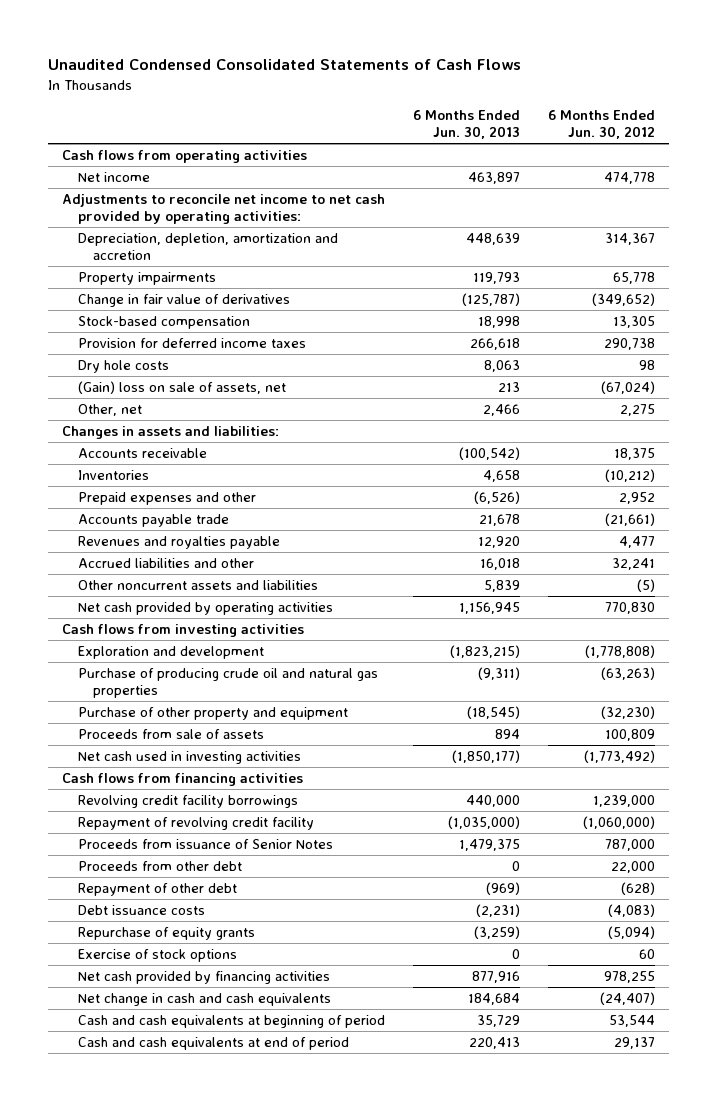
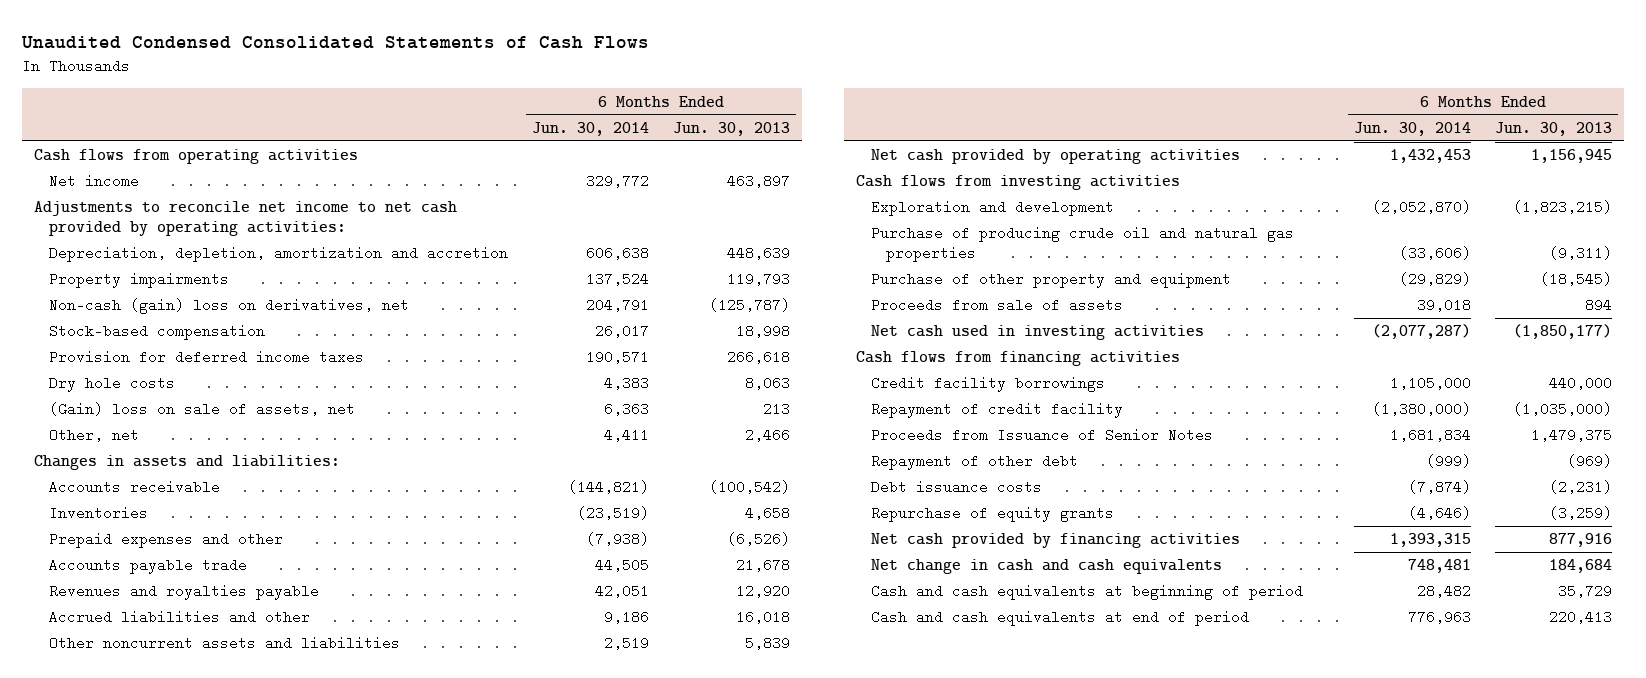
[548,109,656,139] 6 Months Ended Jun. 30, 2012 -> none
none -> [531,121,649,136] Jun. 30, 2014
[77,294,290,308] Change in fair value of derivatives -> [48,298,409,315] Non-cash (gain) loss on derivatives, net
[77,861,242,872] Proceeds from other debt -> none
[77,795,298,809] Revolving credit facility borrowings -> [870,376,1105,393] Credit facility borrowings
[77,817,314,831] Repayment of revolving credit facility -> [870,402,1123,419] Repayment of credit facility
[77,839,333,850] Proceeds from issuance of Senior Notes -> [870,428,1213,443] Proceeds from Issuance of Senior Notes
[77,949,237,963] Exercise of stock options -> none

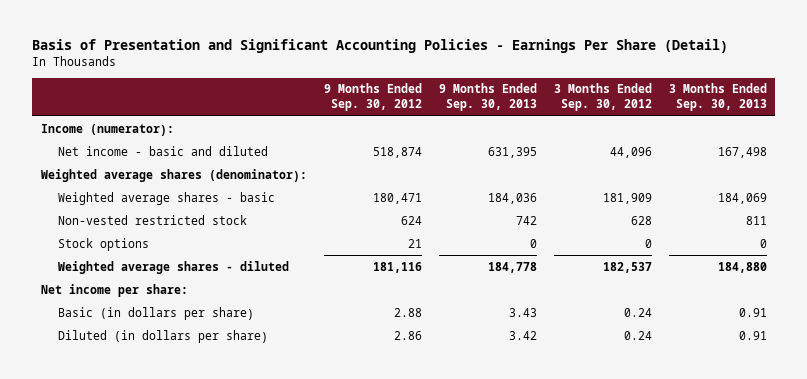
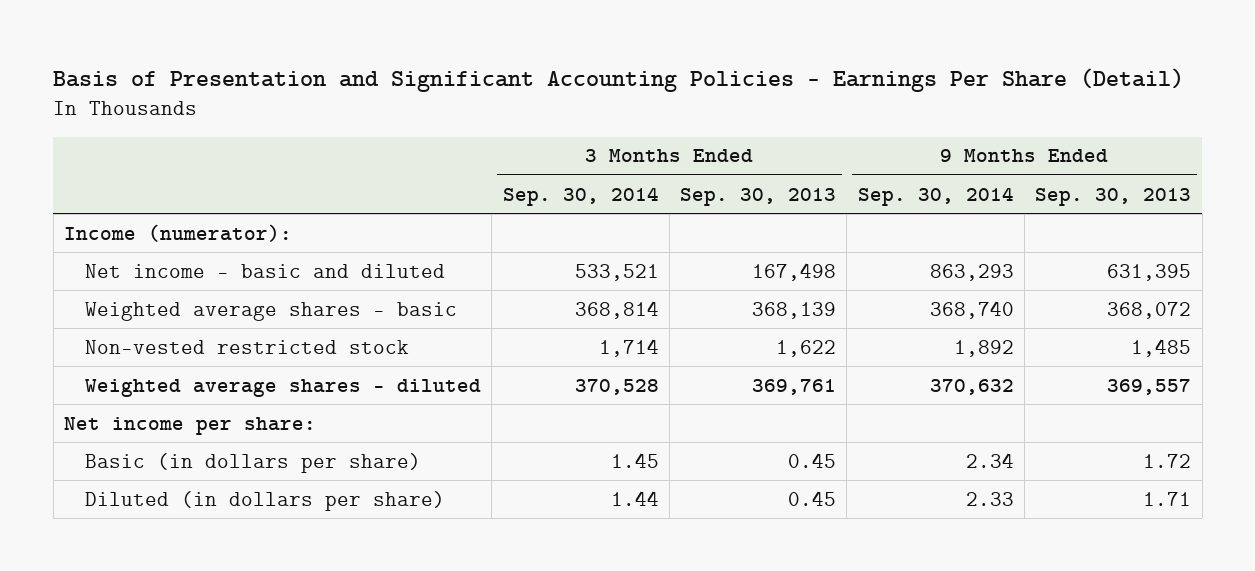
[323,83,422,112] 9 Months Ended Sep. 30, 2012 -> none
[553,83,652,112] 3 Months Ended Sep. 30, 2012 -> none
none -> [502,186,659,206] Sep. 30, 2014
none -> [857,186,1014,206] Sep. 30, 2014
[40,168,307,182] Weighted average shares (denominator): -> none
[58,237,150,251] Stock options -> none
[487,192,537,204] 184,036 -> [1107,301,1192,319] 368,072
[717,192,767,204] 184,069 -> [752,301,837,319] 368,139
[515,215,537,225] 742 -> [1131,338,1192,357] 1,485
[745,215,767,225] 811 -> [776,339,837,357] 1,622
[487,261,537,273] 184,778 -> [1107,378,1192,395] 369,557
[717,261,767,273] 184,880 -> [752,378,837,395] 369,761
[508,307,537,317] 3.43 -> [1143,453,1192,468] 1.72
[738,307,767,317] 0.91 -> [788,452,837,468] 0.45
[508,330,537,340] 3.42 -> [1143,491,1192,506] 1.71
[738,330,767,340] 0.91 -> [788,490,837,506] 0.45

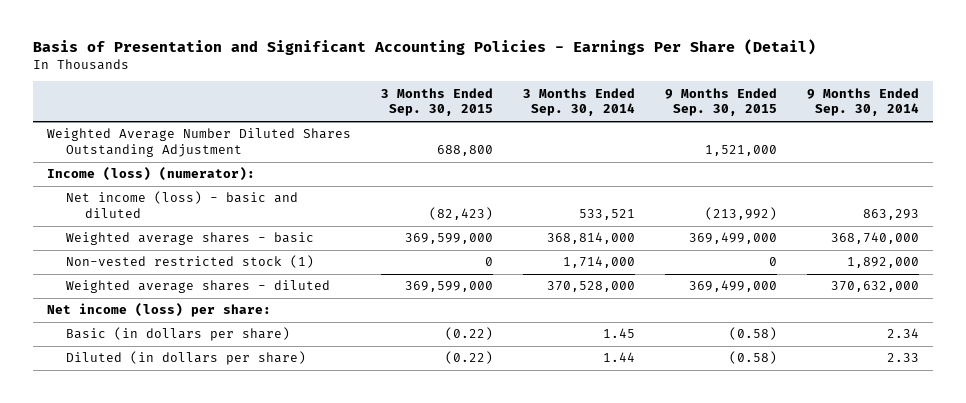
[680,187,837,206] Sep. 30, 2013 -> none
[1035,187,1192,206] Sep. 30, 2013 -> none
none -> [381,87,494,117] 3 Months Ended Sep. 30, 2015
none -> [664,87,777,117] 9 Months Ended Sep. 30, 2015
none -> [47,128,352,158] Weighted Average Number Diluted Shares Outstanding Adjustment
[63,223,292,242] Income (numerator): -> [47,167,256,182] Income (loss) (numerator):
[85,263,446,278] Net income - basic and diluted -> [66,191,299,219] Net income (loss) - basic and diluted
[574,300,659,319] 368,814 -> [547,232,636,245] 368,814,000
[929,300,1014,319] 368,740 -> [830,232,919,245] 368,740,000
[85,339,410,354] Non-vested restricted stock -> [66,255,315,269] Non-vested restricted stock (1)
[598,338,659,357] 1,714 -> [563,256,636,269] 1,714,000
[953,339,1014,357] 1,892 -> [846,257,919,269] 1,892,000
[574,378,659,395] 370,528 -> [547,281,636,293] 370,528,000
[929,378,1014,395] 370,632 -> [830,281,919,293] 370,632,000
[63,416,316,435] Net income per share: -> [47,303,272,318] Net income (loss) per share:

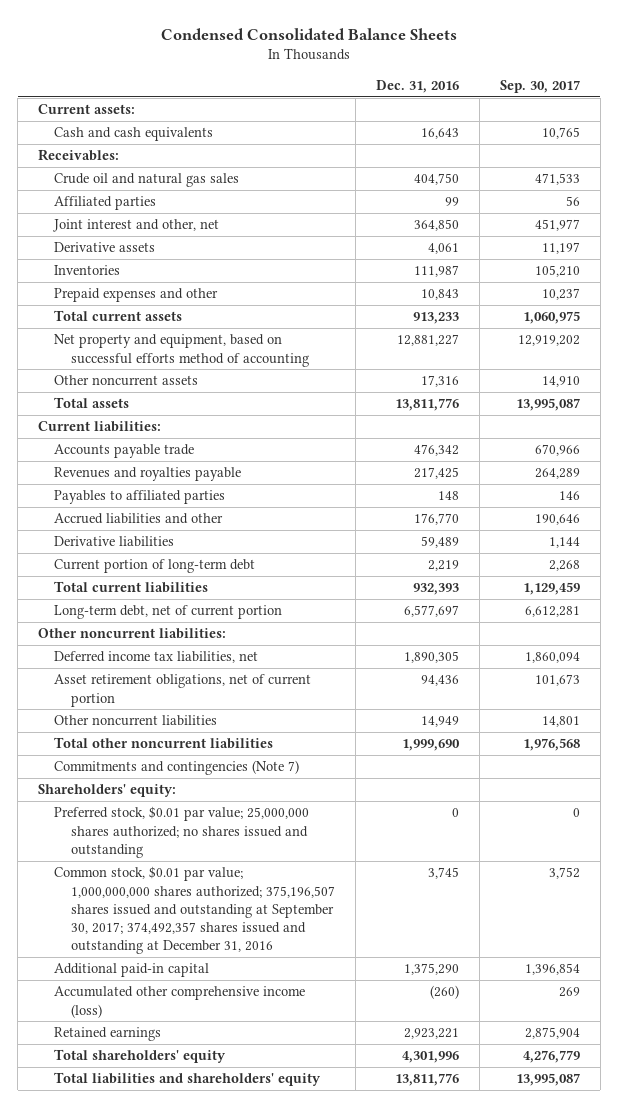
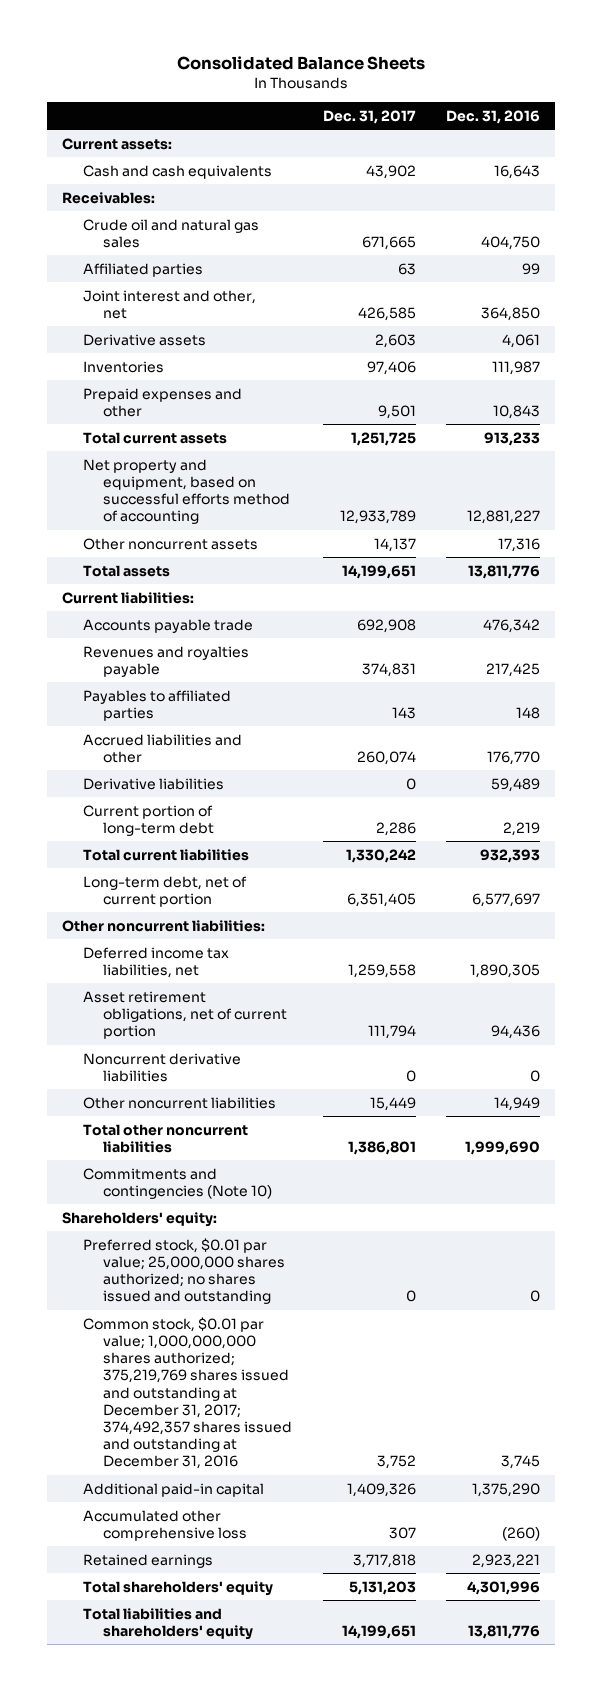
[160,28,457,41] Condensed Consolidated Balance Sheets -> [177,55,426,70] Consolidated Balance Sheets
[499,79,580,93] Sep. 30, 2017 -> none
none -> [322,109,416,124] Dec. 31, 2017
none -> [82,1052,241,1082] Noncurrent derivative liabilities
[54,760,300,776] Commitments and contingencies (Note 7) -> [82,1167,273,1199] Commitments and contingencies (Note 10)
[54,866,335,955] Common stock, $0.01 par value; 1,000,000,000 shares authorized; 375,196,507 shares issued and outstanding at September 30, 2017; 374,492,357 shares issued and outstanding at December 31, 2016 -> [82,1316,293,1470] Common stock, $0.01 par value; 1,000,000,000 shares authorized; 375,219,769 shares issued and outstanding at December 31, 2017; 374,492,357 shares issued and outstanding at December 31, 2016
[54,986,306,1018] Accumulated other comprehensive income (loss) -> [82,1509,248,1541] Accumulated other comprehensive loss

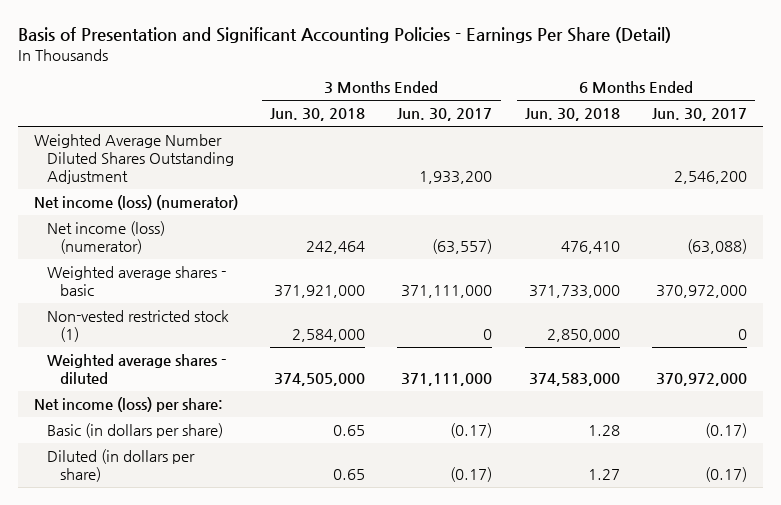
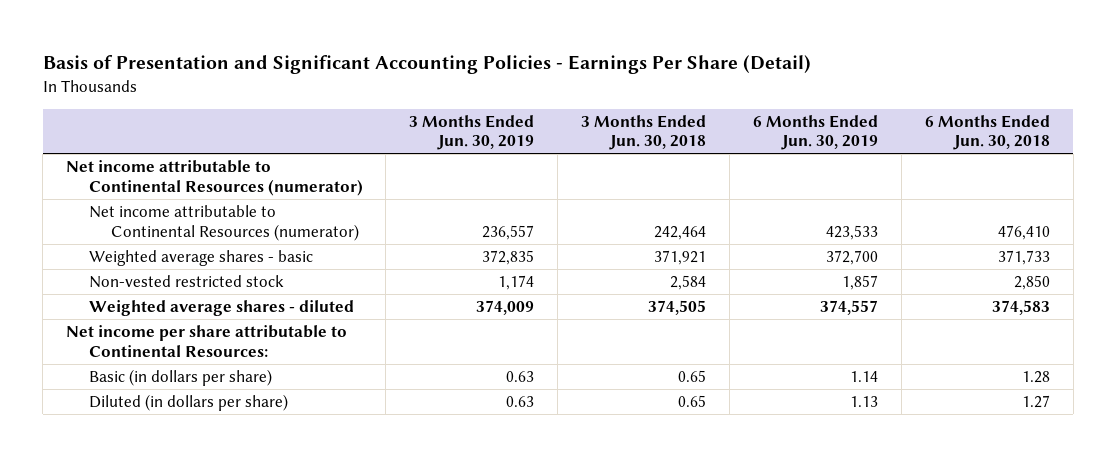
[397,108,493,122] Jun. 30, 2017 -> none
[652,108,748,122] Jun. 30, 2017 -> none
none -> [409,114,535,151] 3 Months Ended Jun. 30, 2019
none -> [752,114,878,151] 6 Months Ended Jun. 30, 2019
[33,134,235,185] Weighted Average Number Diluted Shares Outstanding Adjustment -> none
[33,195,238,211] Net income (loss) (numerator) -> [65,160,363,196] Net income attributable to Continental Resources (numerator)
[47,221,166,255] Net income (loss) (numerator) -> [88,205,360,241] Net income attributable to Continental Resources (numerator)
[274,285,366,299] 371,921,000 -> [654,250,707,266] 371,921
[528,285,620,299] 371,733,000 -> [997,250,1050,266] 371,733
[47,310,230,343] Non-vested restricted stock (1) -> [88,275,284,289] Non-vested restricted stock
[292,329,366,343] 2,584,000 -> [670,275,707,291] 2,584
[546,329,620,343] 2,850,000 -> [1013,275,1050,291] 2,850
[274,373,366,387] 374,505,000 -> [648,300,707,316] 374,505
[528,373,620,387] 374,583,000 -> [991,300,1050,316] 374,583
[33,397,223,413] Net income (loss) per share: -> [65,325,347,357] Net income per share attributable to Continental Resources:

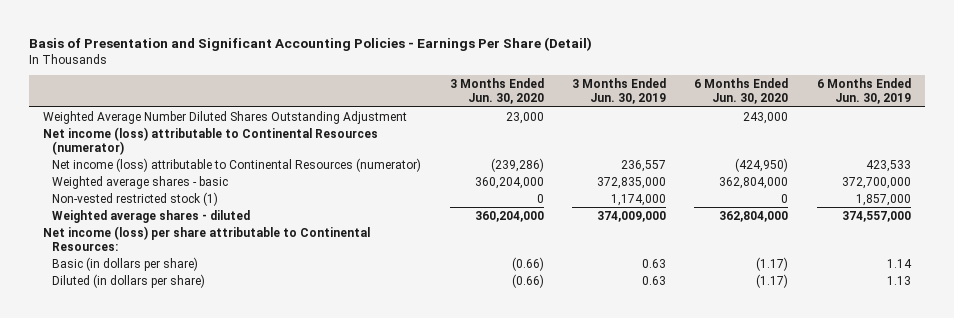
[581,114,707,151] 3 Months Ended Jun. 30, 2018 -> none
[924,114,1050,151] 6 Months Ended Jun. 30, 2018 -> none
none -> [449,78,544,105] 3 Months Ended Jun. 30, 2020
none -> [694,78,789,105] 6 Months Ended Jun. 30, 2020
none -> [43,110,408,124] Weighted Average Number Diluted Shares Outstanding Adjustment
[65,160,363,196] Net income attributable to Continental Resources (numerator) -> [43,126,379,155] Net income (loss) attributable to Continental Resources (numerator)
[88,205,360,241] Net income attributable to Continental Resources (numerator) -> [52,157,422,172] Net income (loss) attributable to Continental Resources (numerator)
[482,250,535,266] 372,835 -> [596,176,666,189] 372,835,000
[825,250,878,266] 372,700 -> [841,176,911,189] 372,700,000
[88,275,284,289] Non-vested restricted stock -> [52,191,219,206] Non-vested restricted stock (1)
[498,275,535,291] 1,174 -> [610,193,666,206] 1,174,000
[841,275,878,291] 1,857 -> [855,193,911,206] 1,857,000
[476,300,535,316] 374,009 -> [596,210,666,222] 374,009,000
[819,300,878,316] 374,557 -> [841,210,911,222] 374,557,000
[65,325,347,357] Net income per share attributable to Continental Resources: -> [43,225,371,251] Net income (loss) per share attributable to Continental Resources:

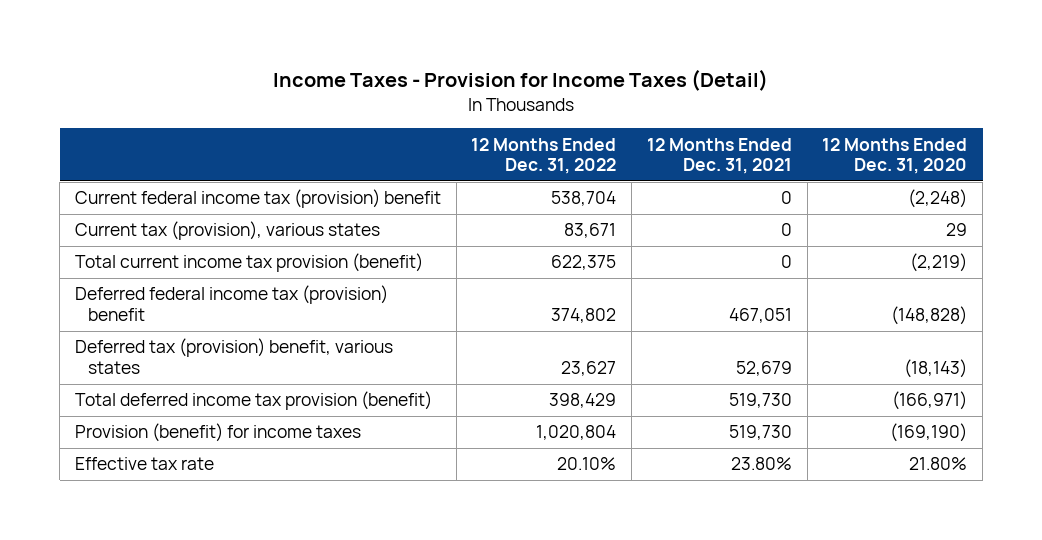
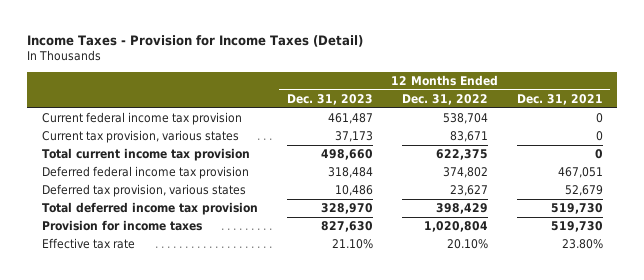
[822,137,968,175] 12 Months Ended Dec. 31, 2020 -> none
none -> [286,94,373,106] Dec. 31, 2023
[75,189,442,209] Current federal income tax (provision) benefit -> [41,112,242,126] Current federal income tax provision
[75,221,381,241] Current tax (provision), various states -> [41,130,239,144] Current tax provision, various states
[75,253,424,273] Total current income tax provision (benefit) -> [41,148,250,162] Total current income tax provision
[75,285,389,321] Deferred federal income tax (provision) benefit -> [41,166,249,180] Deferred federal income tax provision
[75,338,394,374] Deferred tax (provision) benefit, various states -> [41,184,246,198] Deferred tax provision, various states
[75,391,433,411] Total deferred income tax provision (benefit) -> [41,202,258,216] Total deferred income tax provision
[75,423,362,443] Provision (benefit) for income taxes -> [41,220,202,232] Provision for income taxes

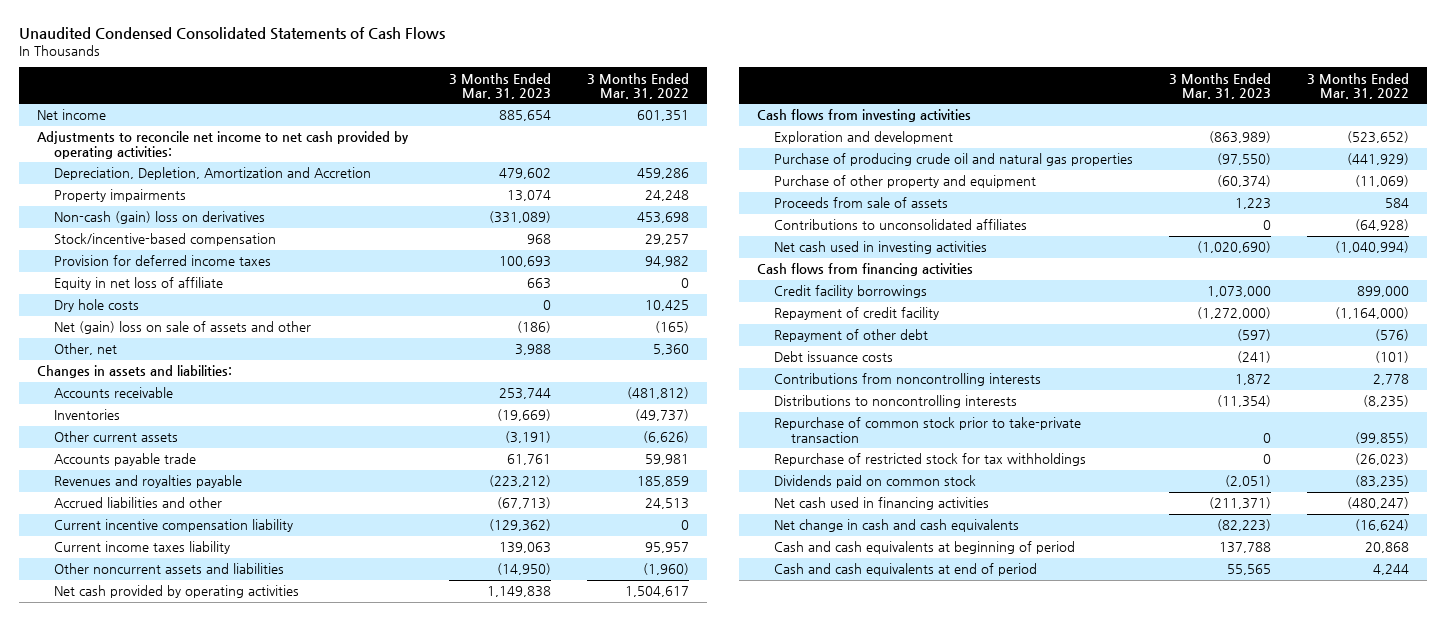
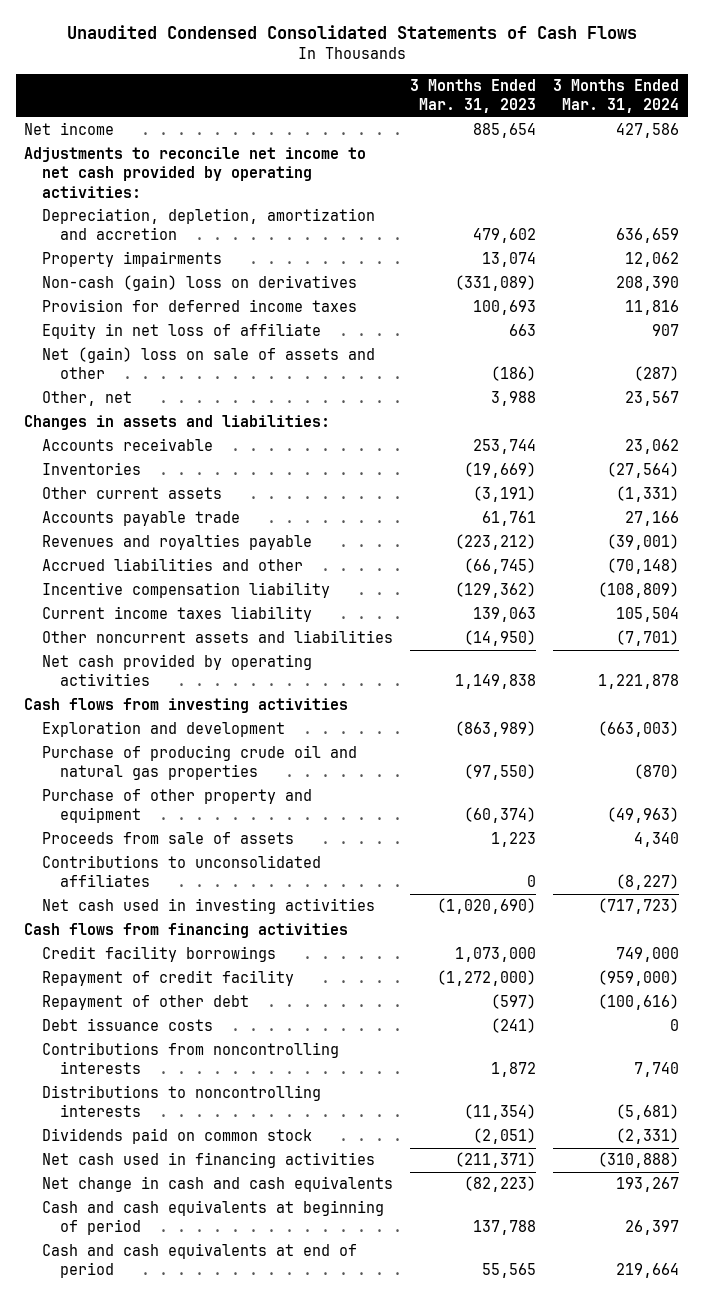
[587,72,690,99] 3 Months Ended Mar. 31, 2022 -> none
none -> [553,79,680,114] 3 Months Ended Mar. 31, 2024
[54,167,372,181] Depreciation, Depletion, Amortization and Accretion -> [42,208,376,241] Depreciation, depletion, amortization and accretion
[54,233,277,247] Stock/incentive-based compensation -> none
[54,299,140,313] Dry hole costs -> none
[497,497,552,510] (67,713) -> [464,558,537,575] (66,745)
[54,519,294,533] Current incentive compensation liability -> [42,582,331,599] Incentive compensation liability
[773,417,1081,443] Repurchase of common stock prior to take-private transaction -> none
[773,453,1086,467] Repurchase of restricted stock for tax withholdings -> none

